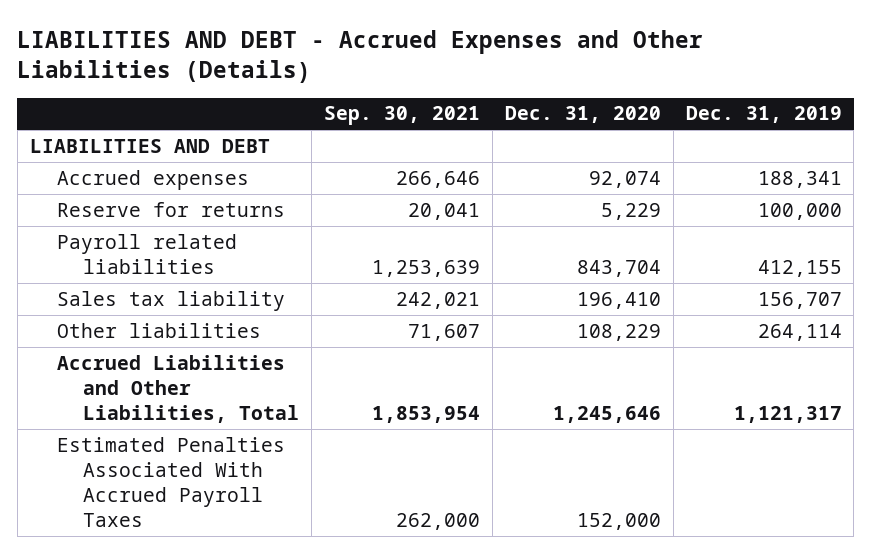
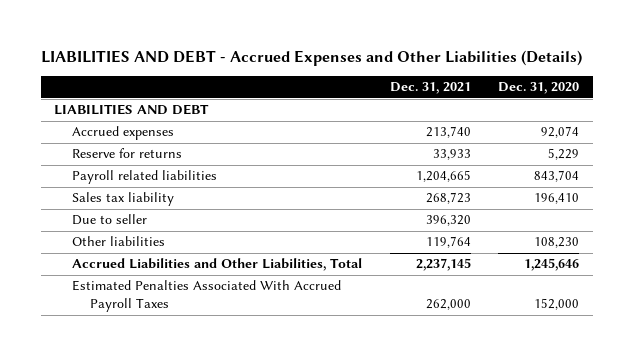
[324,106,481,126] Sep. 30, 2021 -> none
[685,106,842,124] Dec. 31, 2019 -> none
none -> [389,82,471,95] Dec. 31, 2021
none -> [72,214,148,226] Due to seller
[576,323,661,341] 108,229 -> [534,237,580,249] 108,230

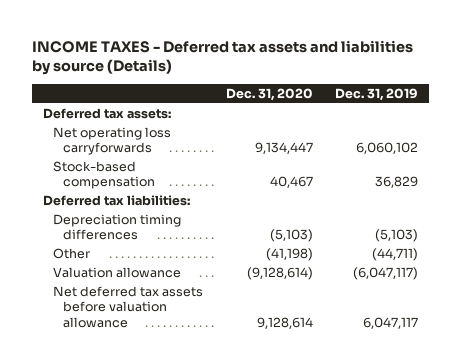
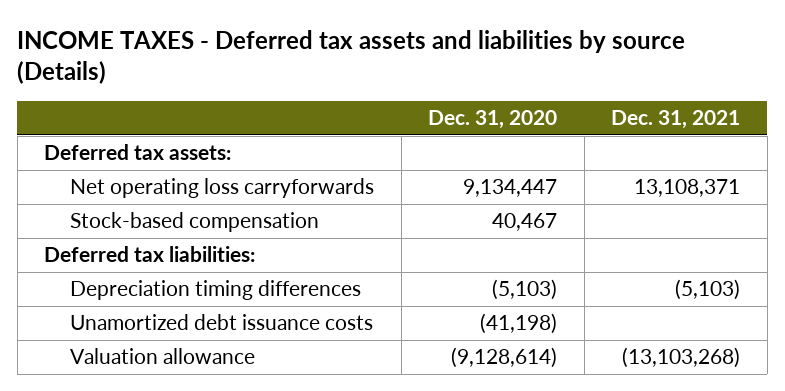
[335,87,419,101] Dec. 31, 2019 -> none
none -> [611,110,741,130] Dec. 31, 2021
[53,248,91,260] Other -> [70,314,374,331] Unamortized debt issuance costs
[53,286,204,328] Net deferred tax assets before valuation allowance -> none

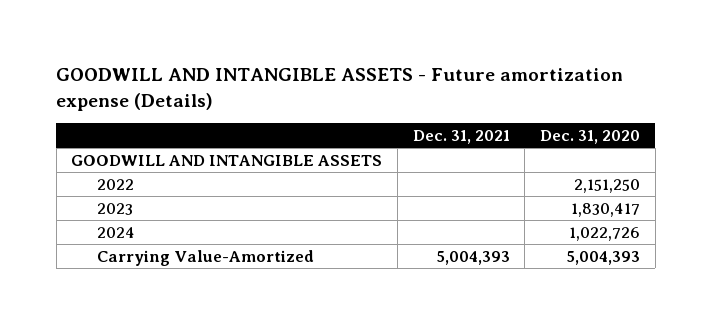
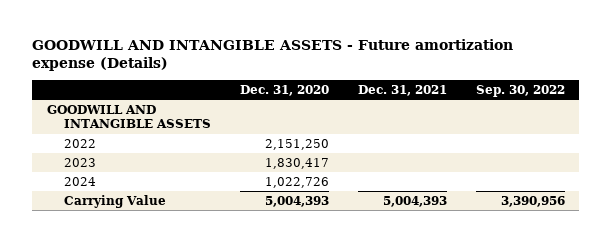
none -> [475,84,565,97] Sep. 30, 2022
[97,249,315,266] Carrying Value-Amortized -> [64,194,167,208] Carrying Value

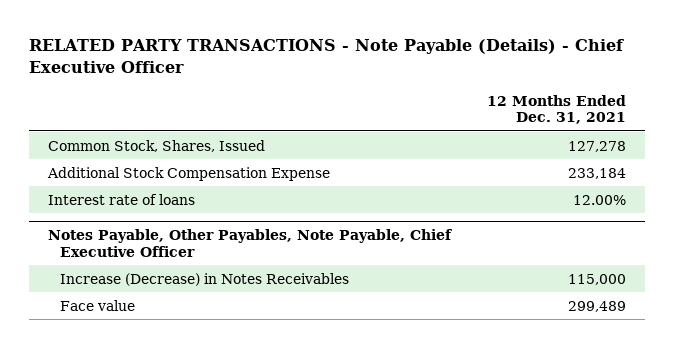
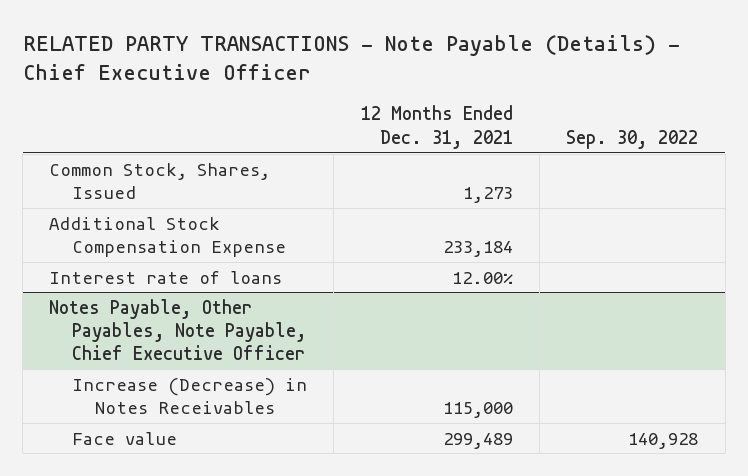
none -> [566,129,699,149] Sep. 30, 2022
[568,140,627,152] 127,278 -> [462,186,513,203] 1,273

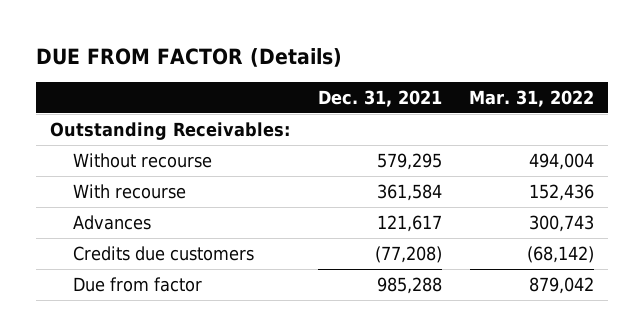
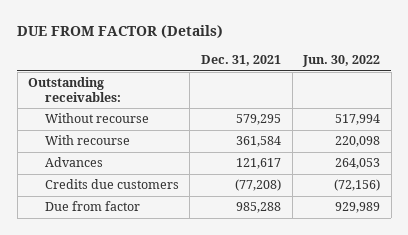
[469,90,595,108] Mar. 31, 2022 -> none
none -> [302,54,381,67] Jun. 30, 2022
[49,121,290,140] Outstanding Receivables: -> [28,77,121,102] Outstanding receivables:

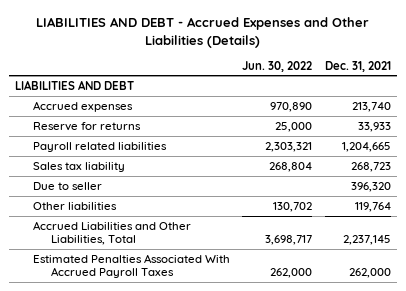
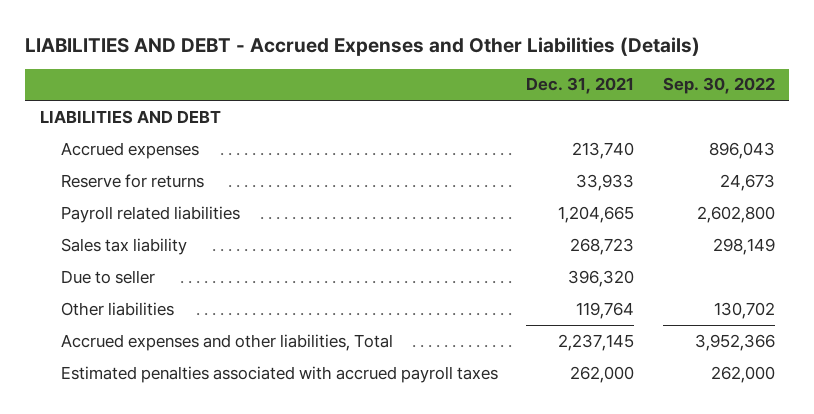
[242,60,313,72] Jun. 30, 2022 -> none
none -> [662,77,775,95] Sep. 30, 2022
[33,220,192,245] Accrued Liabilities and Other Liabilities, Total -> [60,333,393,351] Accrued expenses and other liabilities, Total
[33,253,231,278] Estimated Penalties Associated With Accrued Payroll Taxes -> [60,365,498,383] Estimated penalties associated with accrued payroll taxes

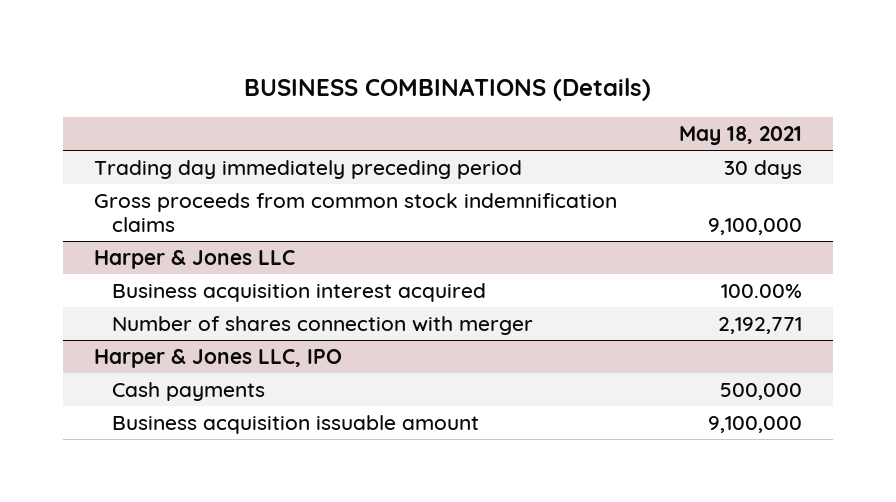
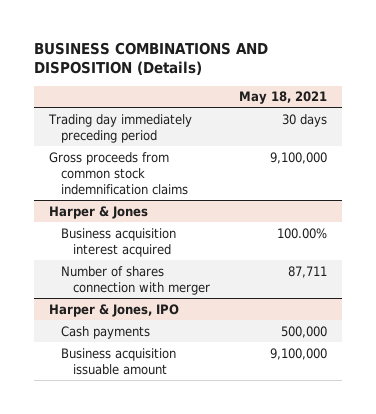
[244,78,652,102] BUSINESS COMBINATIONS (Details) -> [34,41,269,76] BUSINESS COMBINATIONS AND DISPOSITION (Details)
[94,249,296,269] Harper & Jones LLC -> [48,205,148,219] Harper & Jones
[718,316,803,334] 2,192,771 -> [288,265,328,278] 87,711
[94,348,343,368] Harper & Jones LLC, IPO -> [48,303,179,317] Harper & Jones, IPO

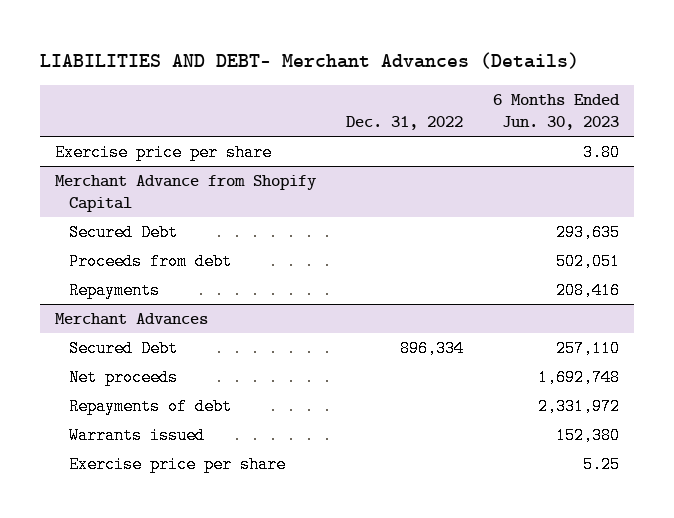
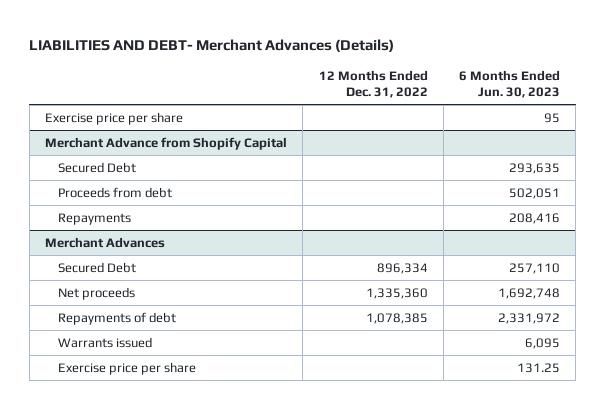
[346,116,464,131] Dec. 31, 2022 -> none
none -> [318,69,428,99] 12 Months Ended Dec. 31, 2022
[583,144,621,162] 3.80 -> [544,113,561,124] 95
[556,427,621,445] 152,380 -> [525,338,561,350] 6,095
[583,456,621,474] 5.25 -> [517,363,561,374] 131.25

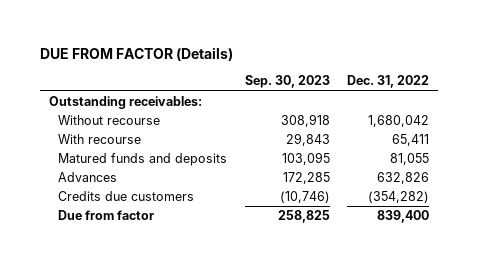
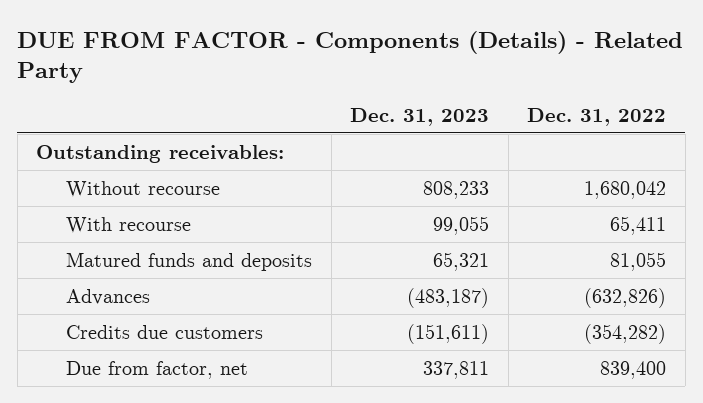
[39,46,233,61] DUE FROM FACTOR (Details) -> [17,30,684,83] DUE FROM FACTOR - Components (Details) - Related Party
[244,75,330,89] Sep. 30, 2023 -> none
none -> [350,107,490,126] Dec. 31, 2023
[377,172,430,185] 632,826 -> [584,287,667,308] (632,826)
[57,210,154,221] Due from factor -> [66,360,249,379] Due from factor, net

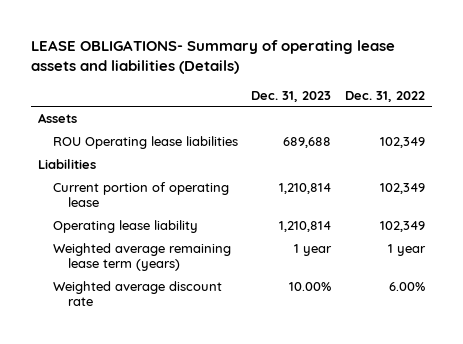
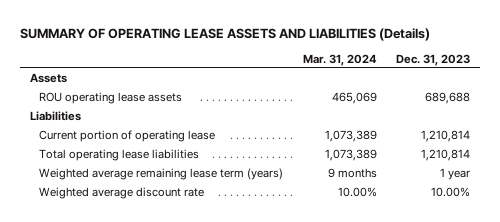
[30,39,395,74] LEASE OBLIGATIONS- Summary of operating lease assets and liabilities (Details) -> [19,27,430,41] SUMMARY OF OPERATING LEASE ASSETS AND LIABILITIES (Details)
[345,90,426,102] Dec. 31, 2022 -> none
none -> [302,53,377,66] Mar. 31, 2024
[52,136,238,150] ROU Operating lease liabilities -> [39,92,183,105] ROU operating lease assets
[52,220,198,234] Operating lease liability -> [39,149,200,162] Total operating lease liabilities

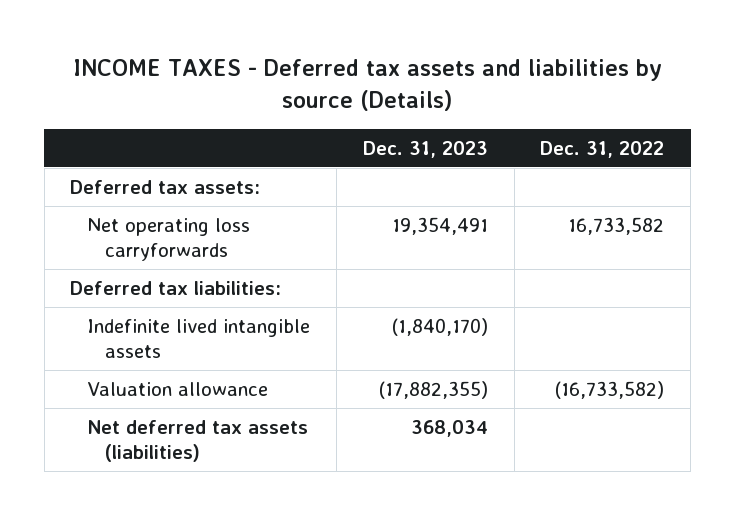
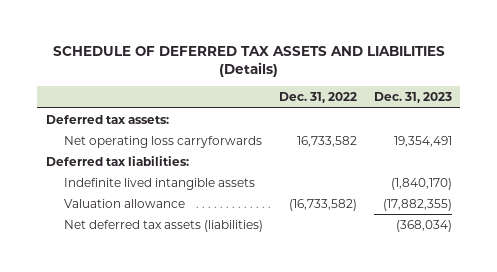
[73,59,663,112] INCOME TAXES - Deferred tax assets and liabilities by source (Details) -> [52,45,445,78] SCHEDULE OF DEFERRED TAX ASSETS AND LIABILITIES (Details)
[410,420,488,438] 368,034 -> [395,219,452,232] (368,034)

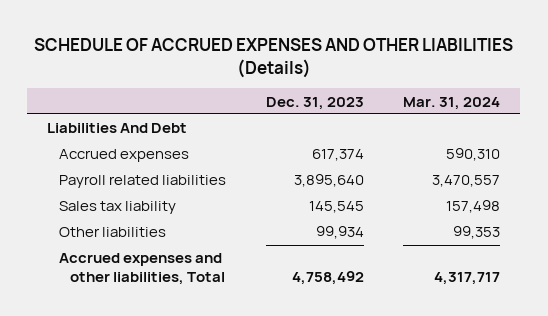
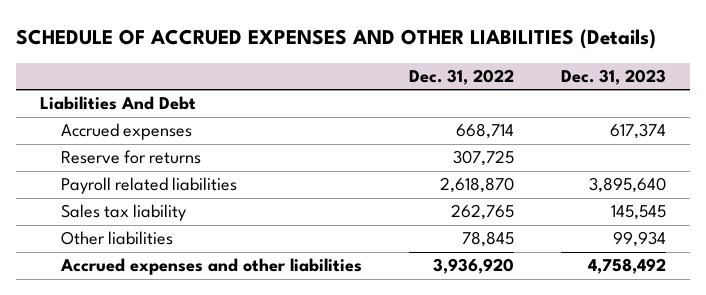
[403,96,501,110] Mar. 31, 2024 -> none
none -> [408,69,514,86] Dec. 31, 2022
none -> [60,150,201,165] Reserve for returns
[58,253,226,285] Accrued expenses and other liabilities, Total -> [59,258,362,276] Accrued expenses and other liabilities

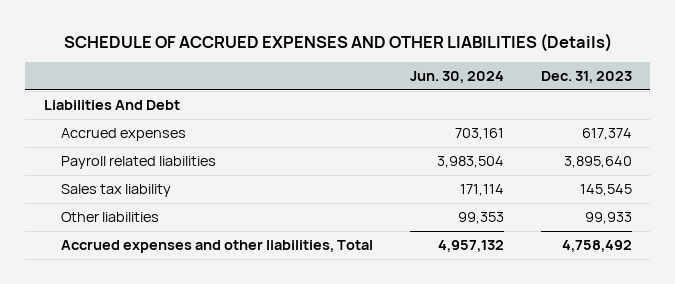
[408,69,514,86] Dec. 31, 2022 -> none
none -> [409,71,504,84] Jun. 30, 2024
[60,150,201,165] Reserve for returns -> none
[613,231,667,248] 99,934 -> [584,212,632,225] 99,933
[59,258,362,276] Accrued expenses and other liabilities -> [61,240,374,254] Accrued expenses and other liabilities, Total

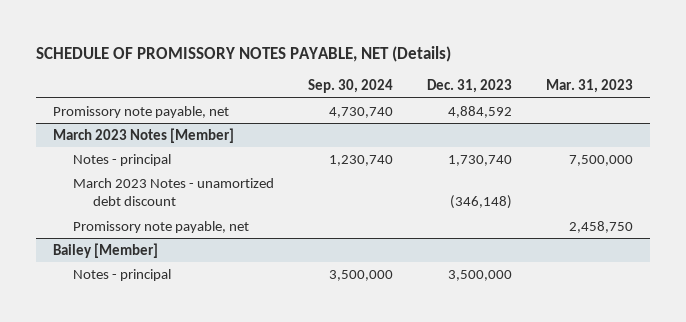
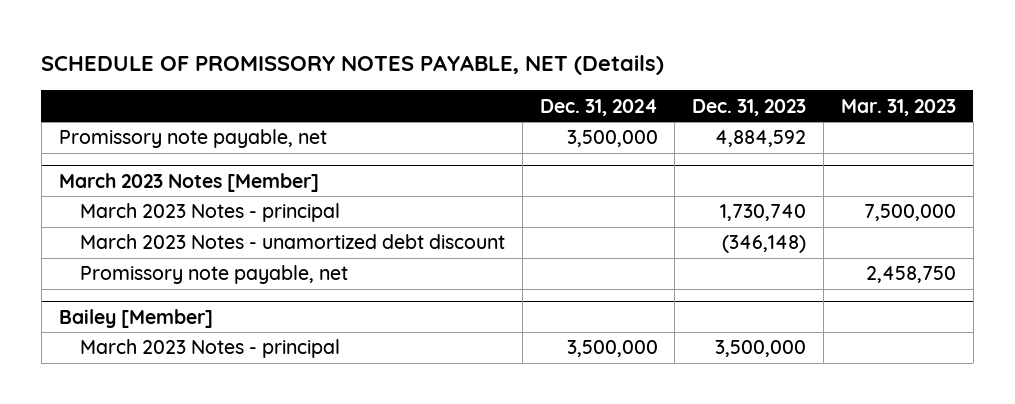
[307,79,393,94] Sep. 30, 2024 -> none
none -> [539,98,658,116] Dec. 31, 2024
[72,153,171,166] Notes - principal -> [79,203,340,223] March 2023 Notes - principal
[72,268,171,281] Notes - principal -> [79,339,340,359] March 2023 Notes - principal

